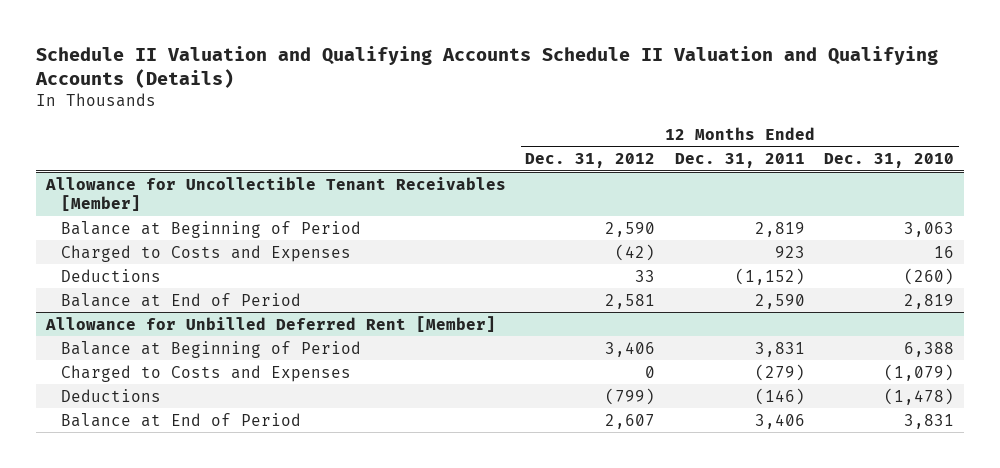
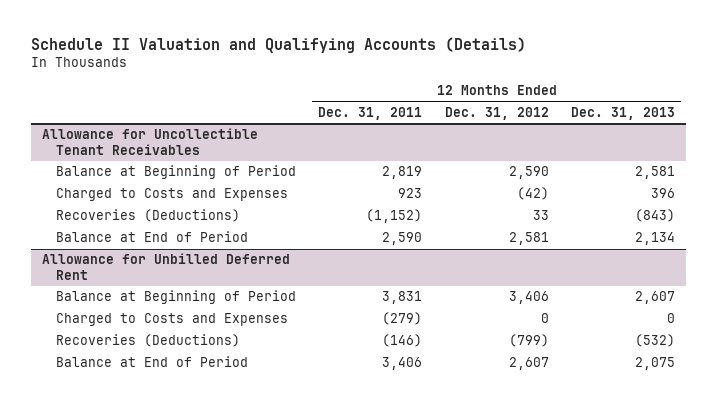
[35,45,939,89] Schedule II Valuation and Qualifying Accounts Schedule II Valuation and Qualifying Accounts (Details) -> [30,37,526,54] Schedule II Valuation and Qualifying Accounts (Details)
[824,153,955,169] Dec. 31, 2010 -> none
none -> [571,107,676,121] Dec. 31, 2013
[45,176,507,212] Allowance for Uncollectible Tenant Receivables [Member] -> [42,128,259,156] Allowance for Uncollectible Tenant Receivables
[61,268,162,282] Deductions -> [55,209,240,223] Recoveries (Deductions)
[45,315,497,332] Allowance for Unbilled Deferred Rent [Member] -> [42,253,291,281] Allowance for Unbilled Deferred Rent
[61,388,162,402] Deductions -> [55,334,240,348] Recoveries (Deductions)

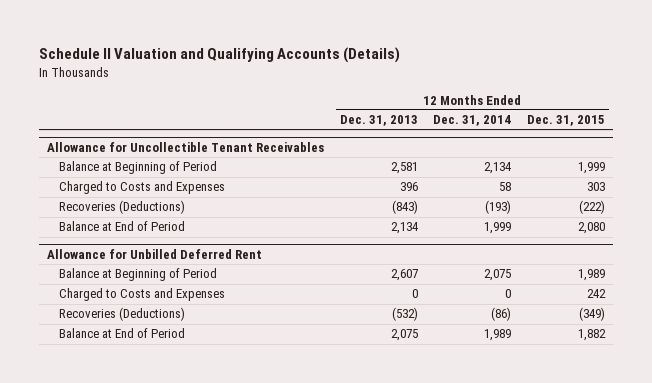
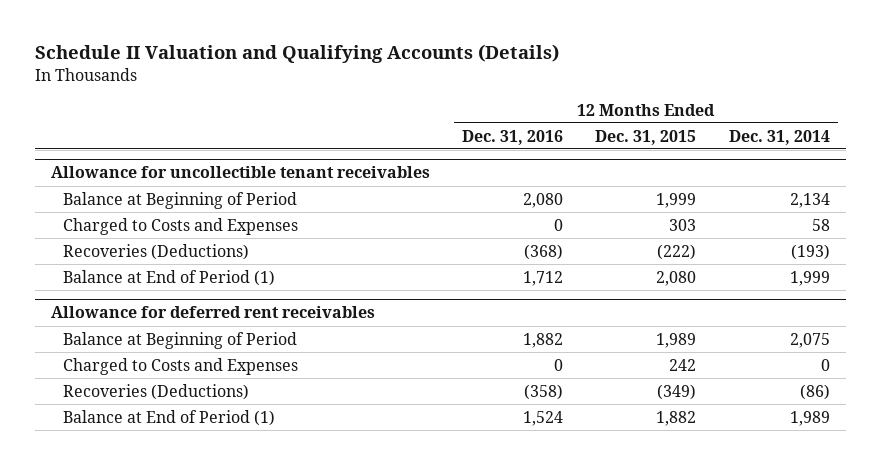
[339,115,418,127] Dec. 31, 2013 -> none
none -> [462,129,564,145] Dec. 31, 2016
[46,142,324,153] Allowance for Uncollectible Tenant Receivables -> [50,166,430,179] Allowance for uncollectible tenant receivables
[58,221,185,232] Balance at End of Period -> [63,269,276,286] Balance at End of Period (1)
[46,249,262,260] Allowance for Unbilled Deferred Rent -> [50,306,375,319] Allowance for deferred rent receivables
[58,328,185,339] Balance at End of Period -> [63,409,276,426] Balance at End of Period (1)

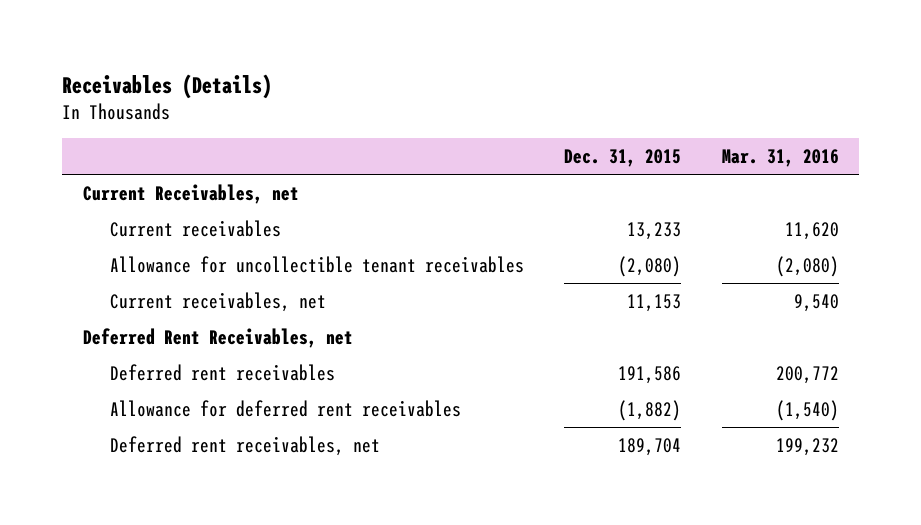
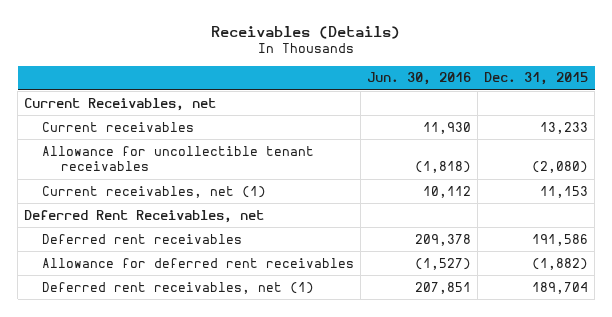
[721,149,839,168] Mar. 31, 2016 -> none
none -> [367,72,472,86] Jun. 30, 2016
[109,291,326,312] Current receivables, net -> [42,185,267,198] Current receivables, net (1)
[109,435,380,456] Deferred rent receivables, net -> [42,281,315,294] Deferred rent receivables, net (1)

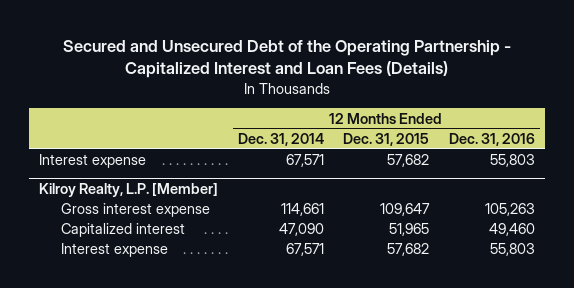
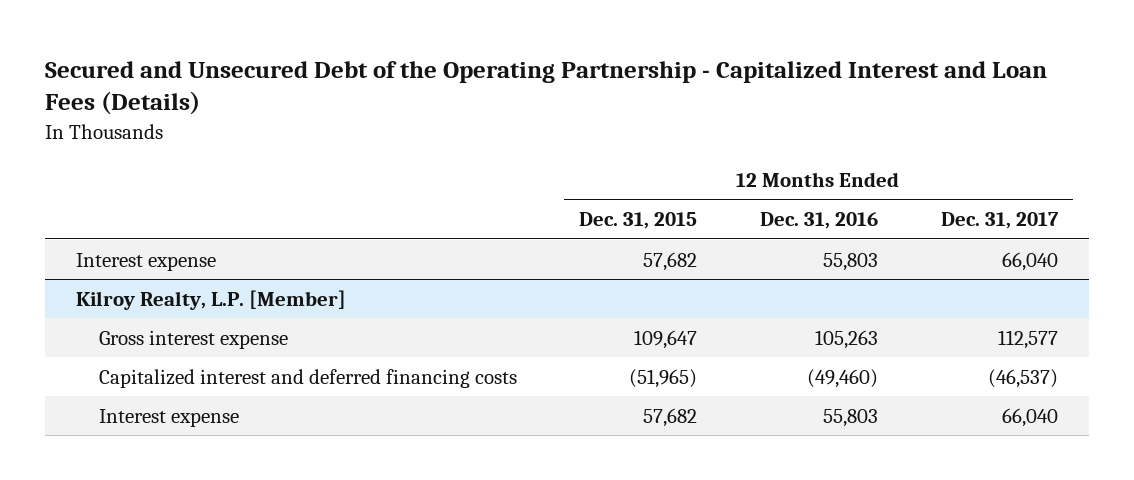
[237,132,324,146] Dec. 31, 2014 -> none
none -> [940,212,1059,230] Dec. 31, 2017
[61,223,186,238] Capitalized interest -> [98,368,517,388] Capitalized interest and deferred financing costs
[389,223,430,237] 51,965 -> [629,368,698,388] (51,965)
[489,223,536,237] 49,460 -> [806,368,878,388] (49,460)

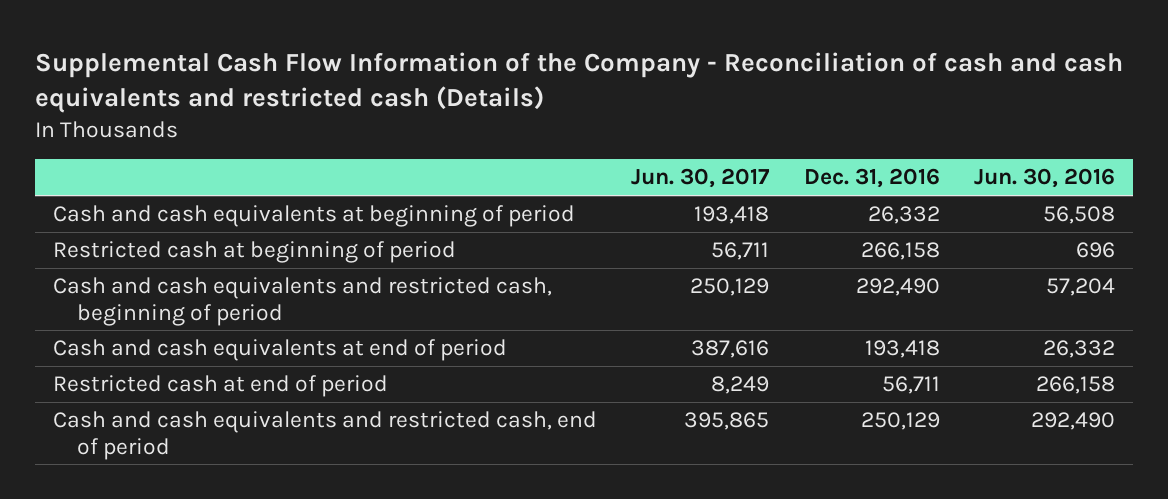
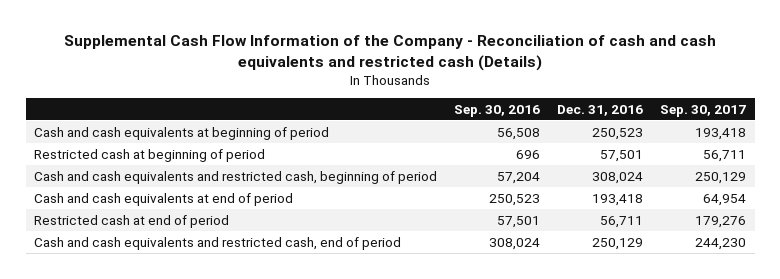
[631,168,771,189] Jun. 30, 2017 -> none
[974,168,1116,189] Jun. 30, 2016 -> none
none -> [454,104,541,117] Sep. 30, 2016
none -> [660,104,747,117] Sep. 30, 2017
[867,206,940,225] 26,332 -> [592,127,644,140] 250,523
[860,242,940,261] 266,158 -> [600,149,644,162] 57,501
[855,278,940,297] 292,490 -> [592,171,644,184] 308,024

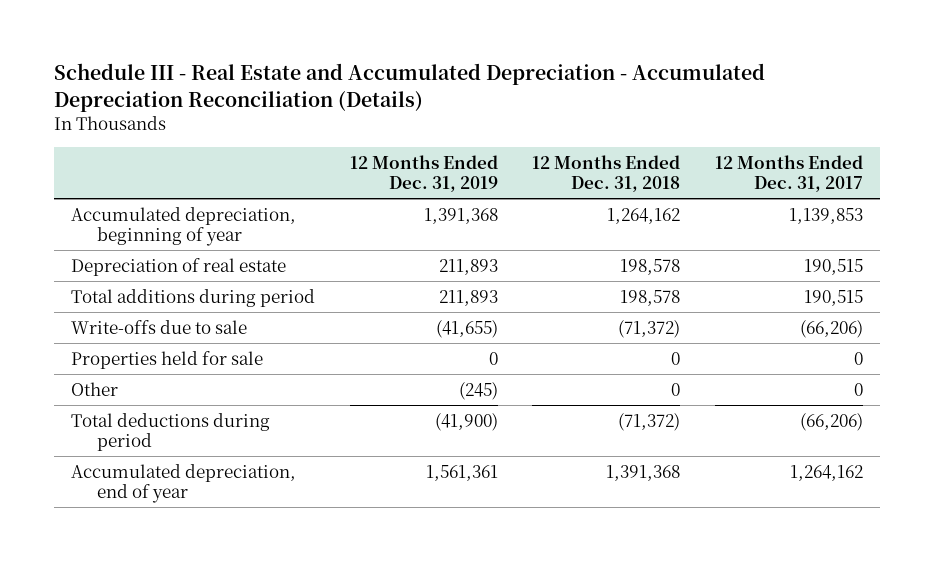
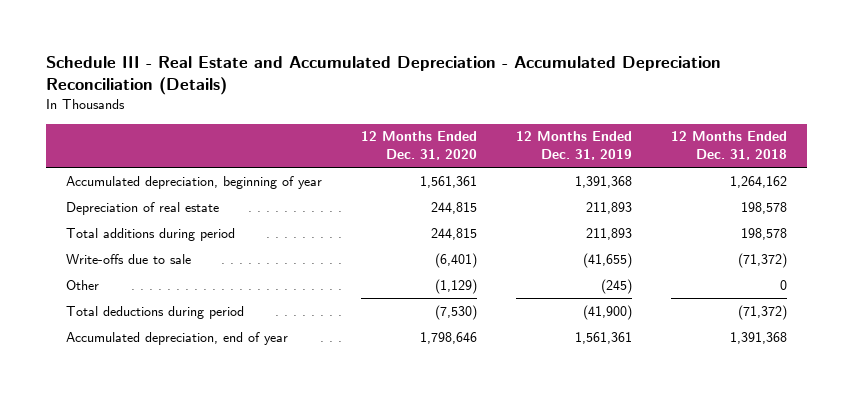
[714,154,863,193] 12 Months Ended Dec. 31, 2017 -> none
none -> [361,131,478,161] 12 Months Ended Dec. 31, 2020
[70,350,263,369] Properties held for sale -> none

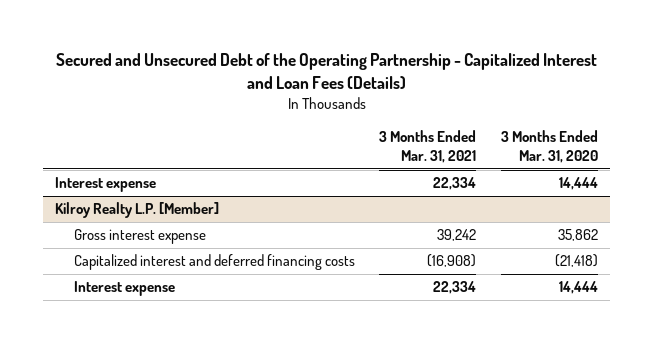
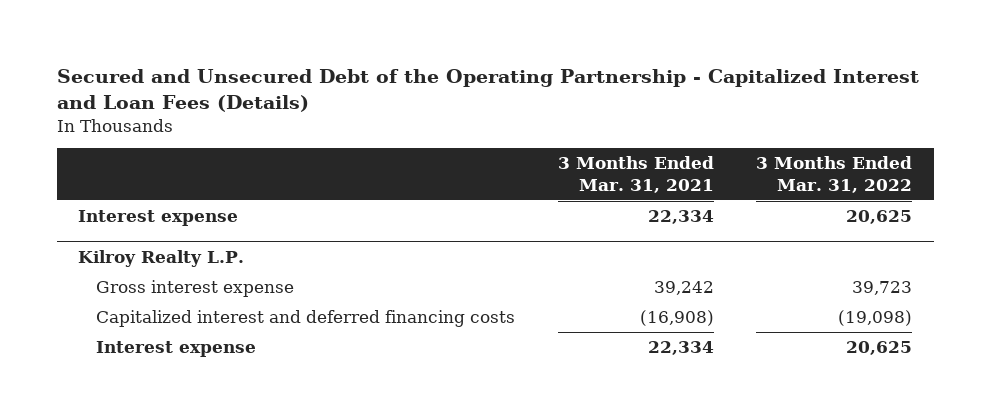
[501,130,599,164] 3 Months Ended Mar. 31, 2020 -> none
none -> [756,156,913,194] 3 Months Ended Mar. 31, 2022
[55,202,220,219] Kilroy Realty L.P. [Member] -> [78,249,245,267] Kilroy Realty L.P.

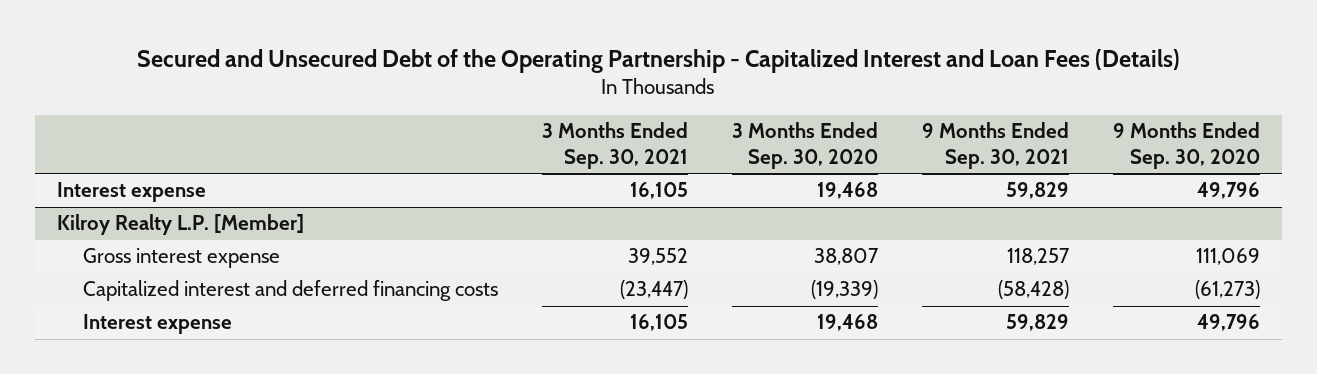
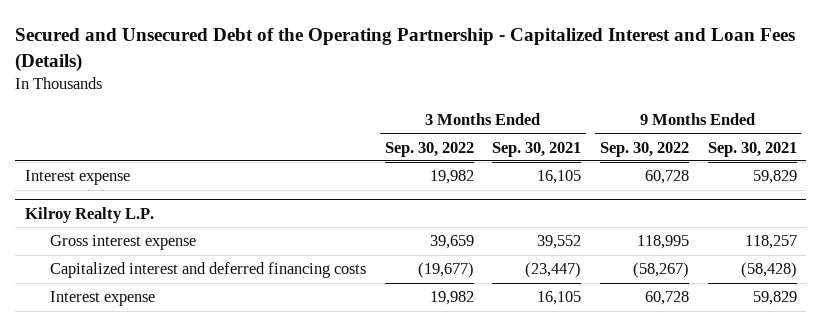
[731,122,878,169] 3 Months Ended Sep. 30, 2020 -> none
[1112,122,1260,169] 9 Months Ended Sep. 30, 2020 -> none
none -> [384,141,474,157] Sep. 30, 2022
none -> [599,141,689,157] Sep. 30, 2022
[57,214,305,236] Kilroy Realty L.P. [Member] -> [24,206,154,223] Kilroy Realty L.P.

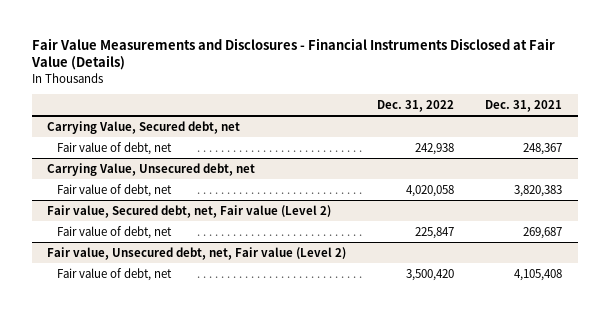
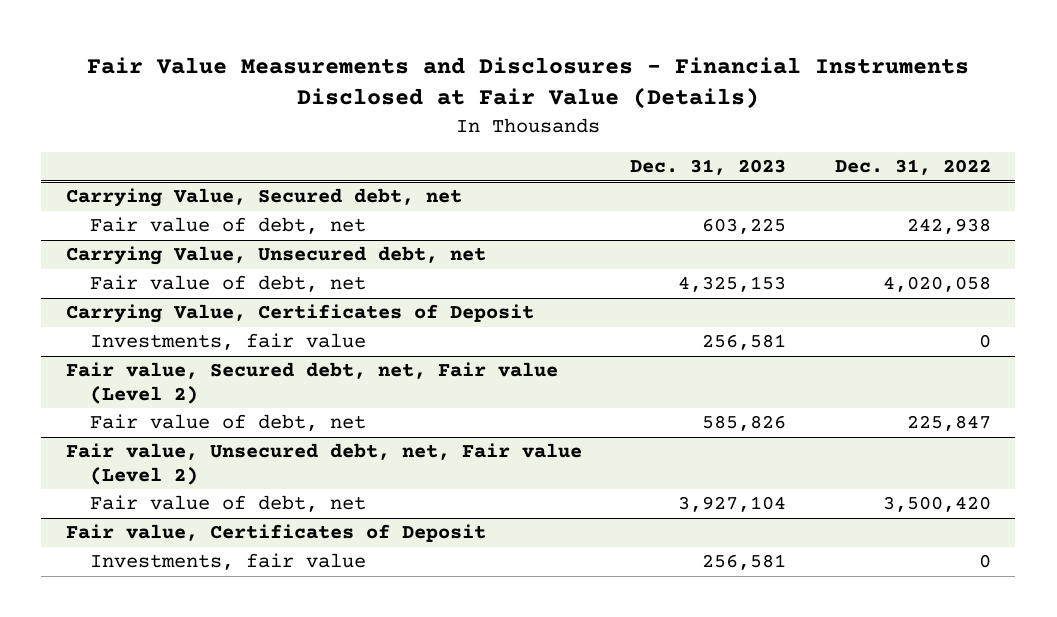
[485,100,563,113] Dec. 31, 2021 -> none
none -> [630,159,787,176] Dec. 31, 2023
none -> [65,304,534,324] Carrying Value, Certificates of Deposit
none -> [89,333,366,351] Investments, fair value
none -> [65,524,486,543] Fair value, Certificates of Deposit
none -> [89,553,366,571] Investments, fair value

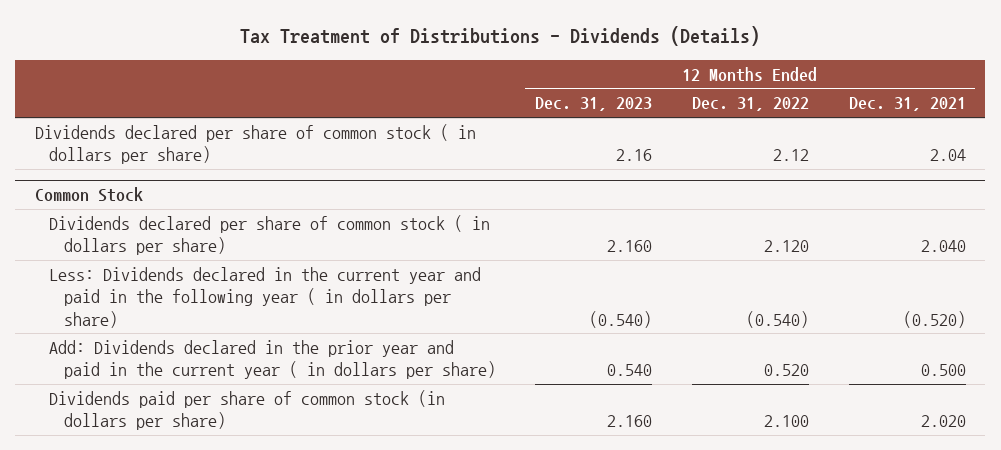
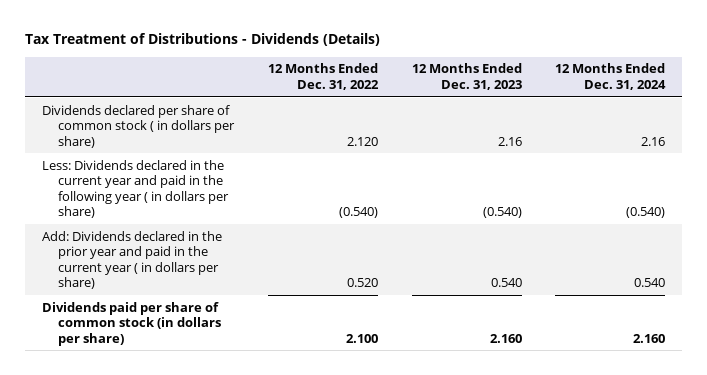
[848,97,966,112] Dec. 31, 2021 -> none
none -> [555,63,667,90] 12 Months Ended Dec. 31, 2024
[35,187,144,203] Common Stock -> none
[49,214,491,256] Dividends declared per share of common stock ( in dollars per share) -> none
[772,149,809,162] 2.12 -> [346,136,378,146] 2.120

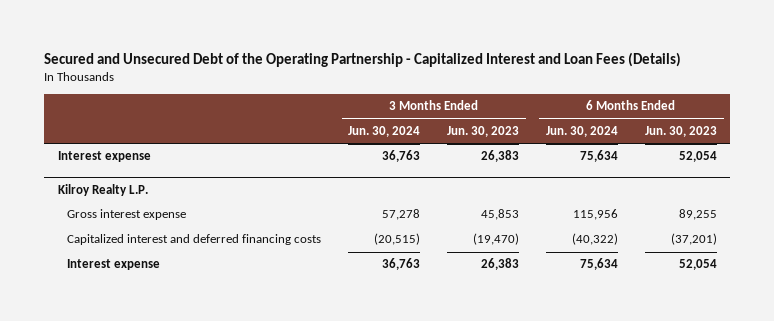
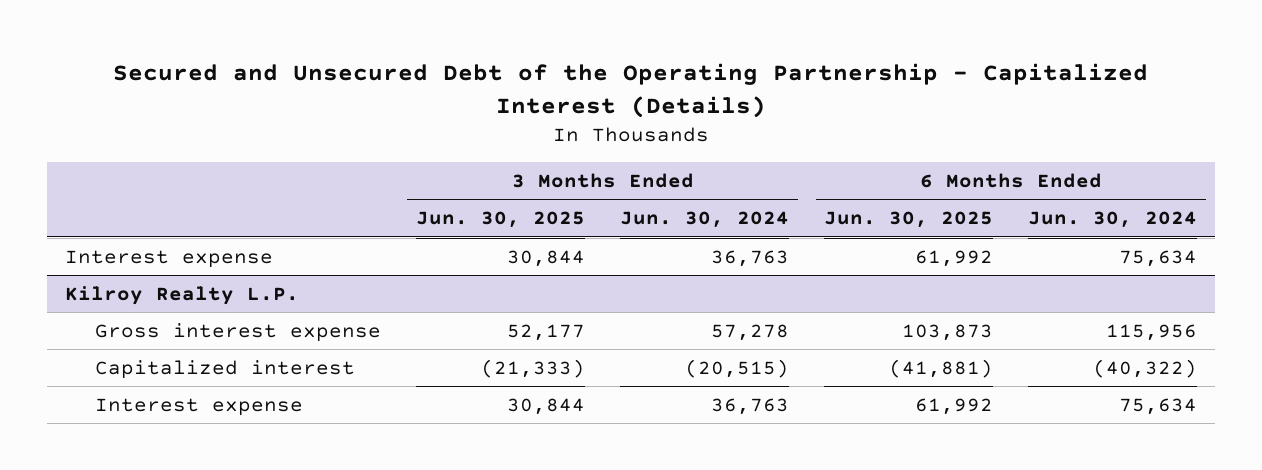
[44,51,682,67] Secured and Unsecured Debt of the Operating Partnership - Capitalized Interest and Loan Fees (Details) -> [112,62,1148,118] Secured and Unsecured Debt of the Operating Partnership - Capitalized Interest (Details)
[447,125,520,137] Jun. 30, 2023 -> none
[644,125,717,137] Jun. 30, 2023 -> none
none -> [416,211,586,229] Jun. 30, 2025
none -> [824,211,994,229] Jun. 30, 2025
[67,234,322,246] Capitalized interest and deferred financing costs -> [95,359,356,379] Capitalized interest

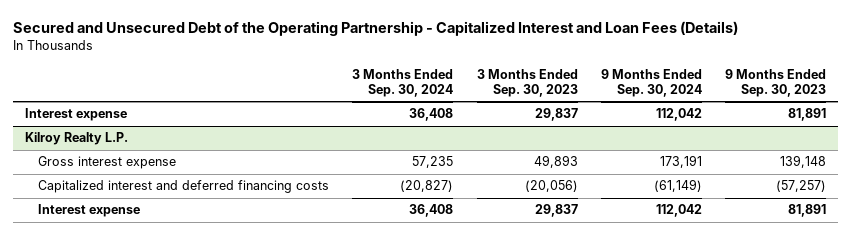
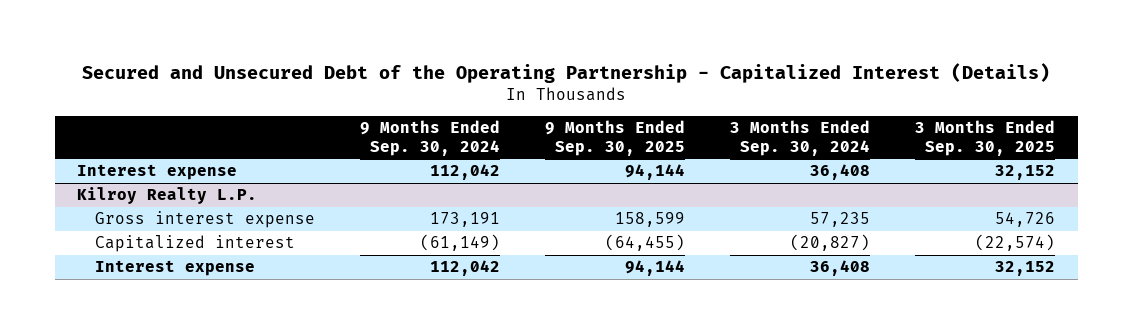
[12,20,738,36] Secured and Unsecured Debt of the Operating Partnership - Capitalized Interest and Loan Fees (Details) -> [82,62,1051,83] Secured and Unsecured Debt of the Operating Partnership - Capitalized Interest (Details)
[476,68,578,97] 3 Months Ended Sep. 30, 2023 -> none
[725,68,827,97] 9 Months Ended Sep. 30, 2023 -> none
none -> [545,120,686,156] 9 Months Ended Sep. 30, 2025
none -> [915,120,1056,156] 3 Months Ended Sep. 30, 2025
[37,180,329,194] Capitalized interest and deferred financing costs -> [95,235,296,253] Capitalized interest

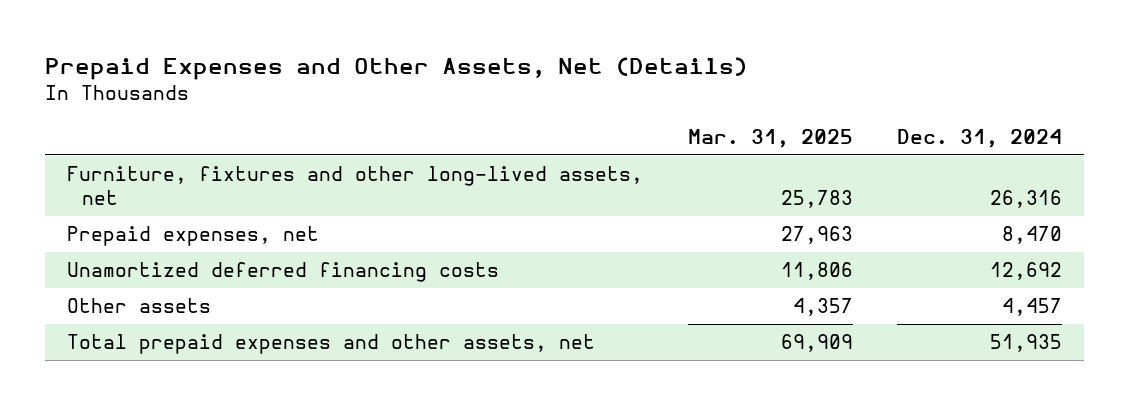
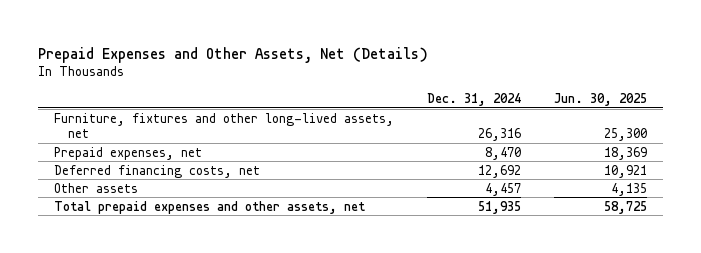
[687,128,853,148] Mar. 31, 2025 -> none
none -> [553,92,647,106] Jun. 30, 2025
[67,262,500,283] Unamortized deferred financing costs -> [54,164,261,178] Deferred financing costs, net

